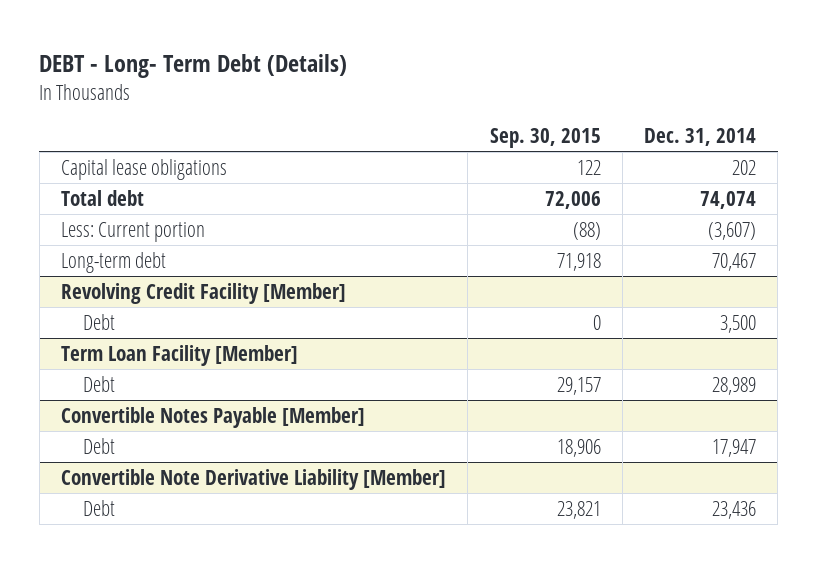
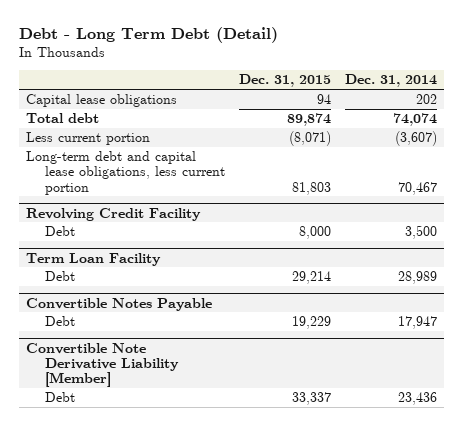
[39,53,348,78] DEBT - Long- Term Debt (Details) -> [18,27,278,44] Debt - Long Term Debt (Detail)
[489,128,601,149] Sep. 30, 2015 -> none
none -> [238,74,331,88] Dec. 31, 2015
[61,221,206,242] Less: Current portion -> [25,131,150,145] Less current portion
[61,251,167,273] Long-term debt -> [25,150,225,195] Long-term debt and capital lease obligations, less current portion
[61,282,347,304] Revolving Credit Facility [Member] -> [25,207,201,221] Revolving Credit Facility
[61,344,299,366] Term Loan Facility [Member] -> [25,252,161,266] Term Loan Facility
[61,406,366,428] Convertible Notes Payable [Member] -> [25,297,212,311] Convertible Notes Payable

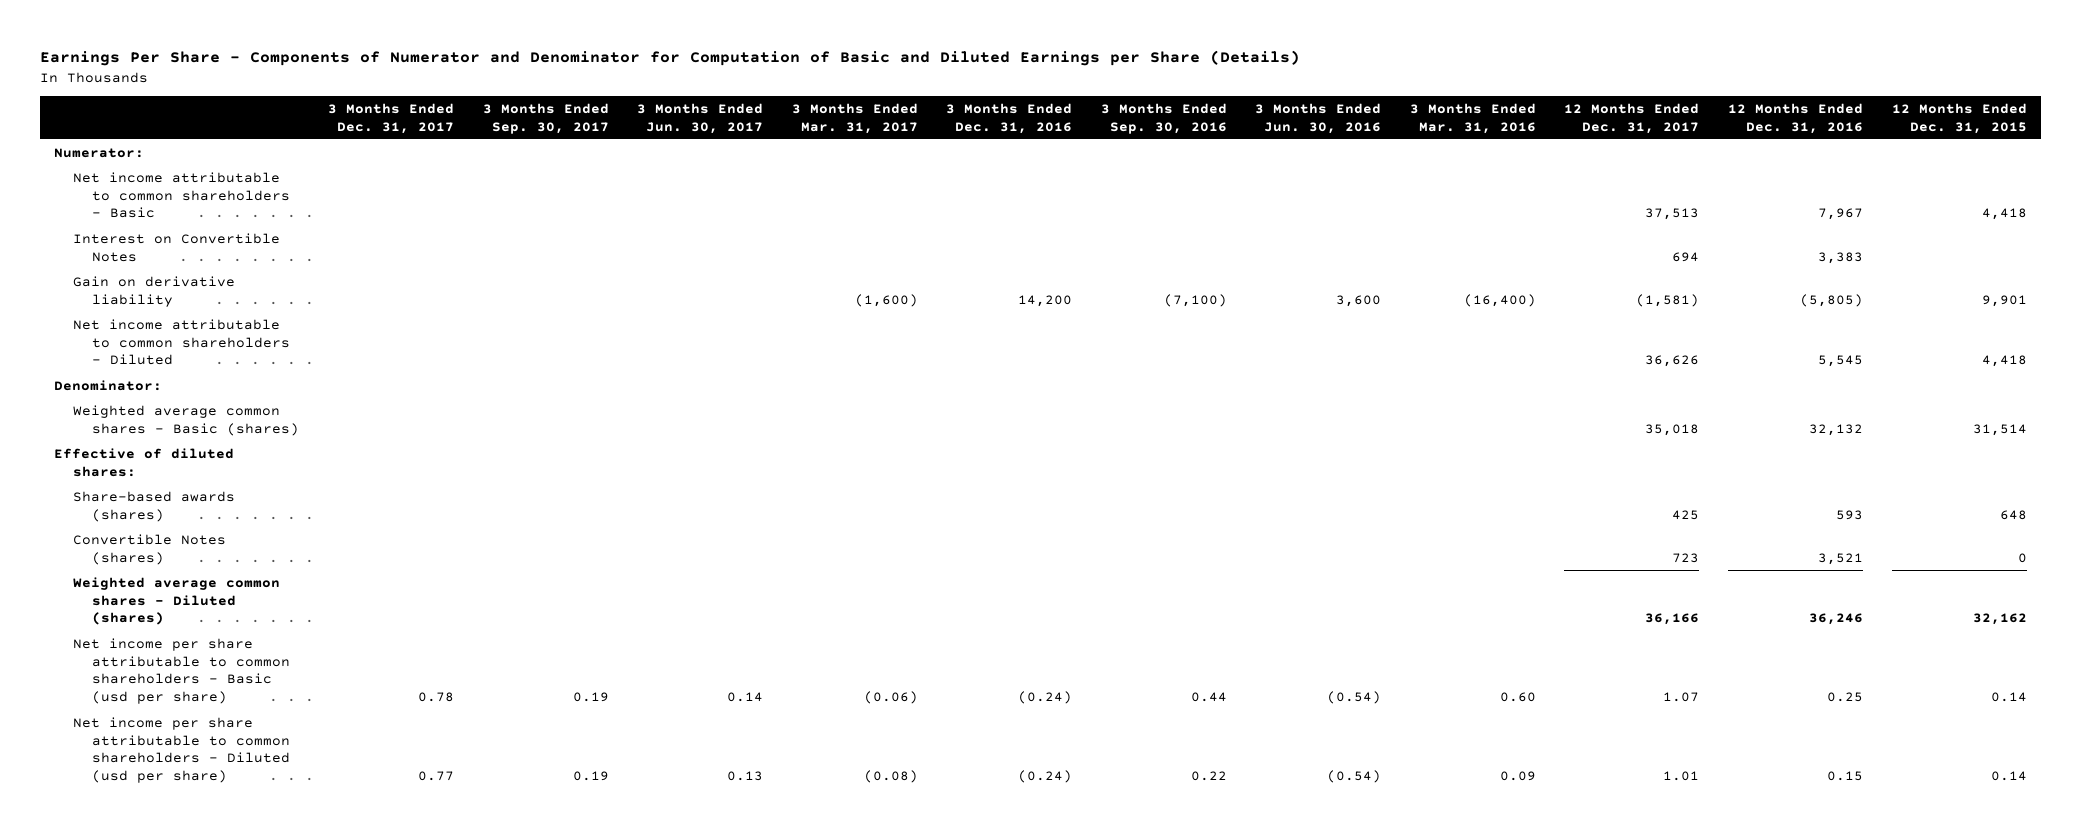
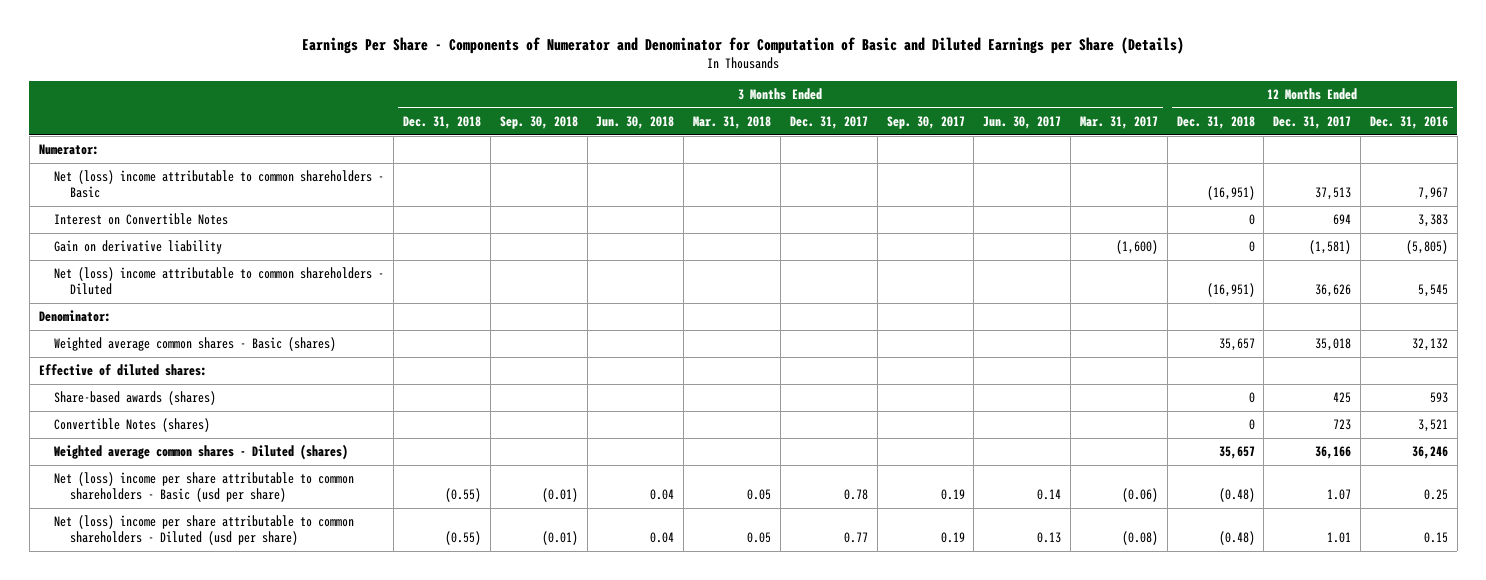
[946,102,1073,134] 3 Months Ended Dec. 31, 2016 -> none
[1100,102,1227,134] 3 Months Ended Sep. 30, 2016 -> none
[1255,102,1382,134] 3 Months Ended Jun. 30, 2016 -> none
[1409,102,1536,134] 3 Months Ended Mar. 31, 2016 -> none
[1891,102,2027,134] 12 Months Ended Dec. 31, 2015 -> none
none -> [403,116,482,130] Dec. 31, 2018
none -> [499,116,578,130] Sep. 30, 2018
none -> [596,116,675,130] Jun. 30, 2018
none -> [693,116,772,130] Mar. 31, 2018
none -> [1176,116,1255,130] Dec. 31, 2018
[73,171,291,219] Net income attributable to common shareholders - Basic -> [54,170,385,199] Net (loss) income attributable to common shareholders - Basic
[73,318,291,366] Net income attributable to common shareholders - Diluted -> [54,267,385,296] Net (loss) income attributable to common shareholders - Diluted
[73,637,291,705] Net income per share attributable to common shareholders - Basic (usd per share) -> [54,472,355,503] Net (loss) income per share attributable to common shareholders - Basic (usd per share)
[73,716,291,784] Net income per share attributable to common shareholders - Diluted (usd per share) -> [54,515,355,546] Net (loss) income per share attributable to common shareholders - Diluted (usd per share)

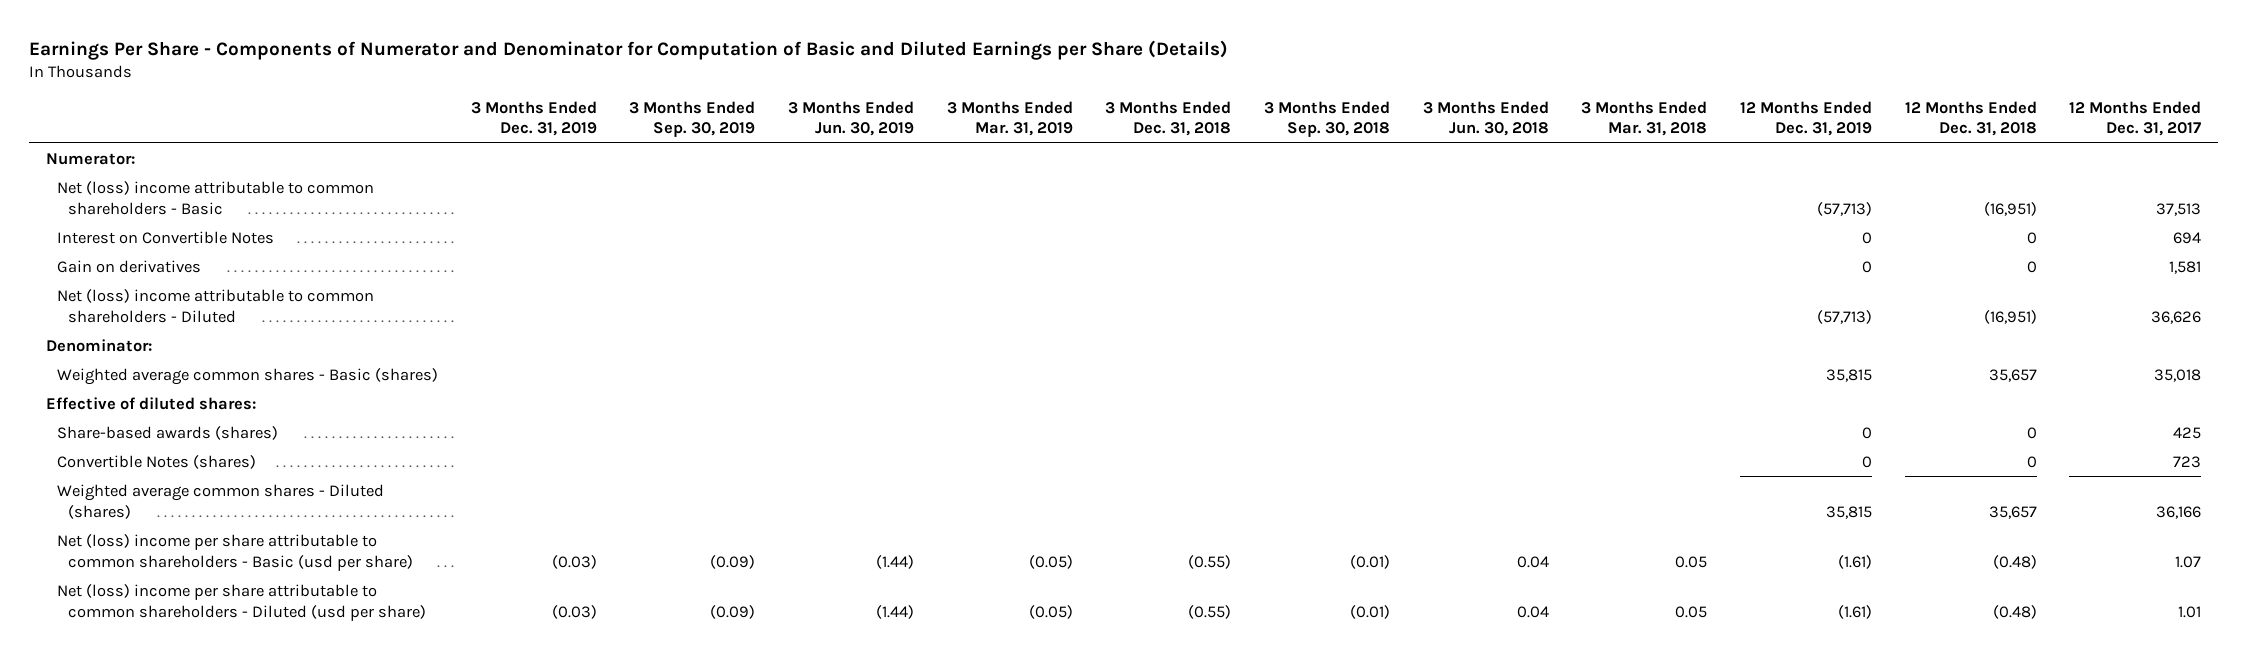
[789,116,868,130] Dec. 31, 2017 -> none
[886,116,965,130] Sep. 30, 2017 -> none
[983,116,1062,130] Jun. 30, 2017 -> none
[1079,116,1158,130] Mar. 31, 2017 -> none
[1369,116,1448,130] Dec. 31, 2016 -> none
none -> [470,100,597,137] 3 Months Ended Dec. 31, 2019
none -> [629,100,756,138] 3 Months Ended Sep. 30, 2019
none -> [788,100,915,137] 3 Months Ended Jun. 30, 2019
none -> [946,100,1073,137] 3 Months Ended Mar. 31, 2019
none -> [1740,100,1873,137] 12 Months Ended Dec. 31, 2019
[54,240,223,255] Gain on derivative liability -> none
none -> [57,259,202,273] Gain on derivatives

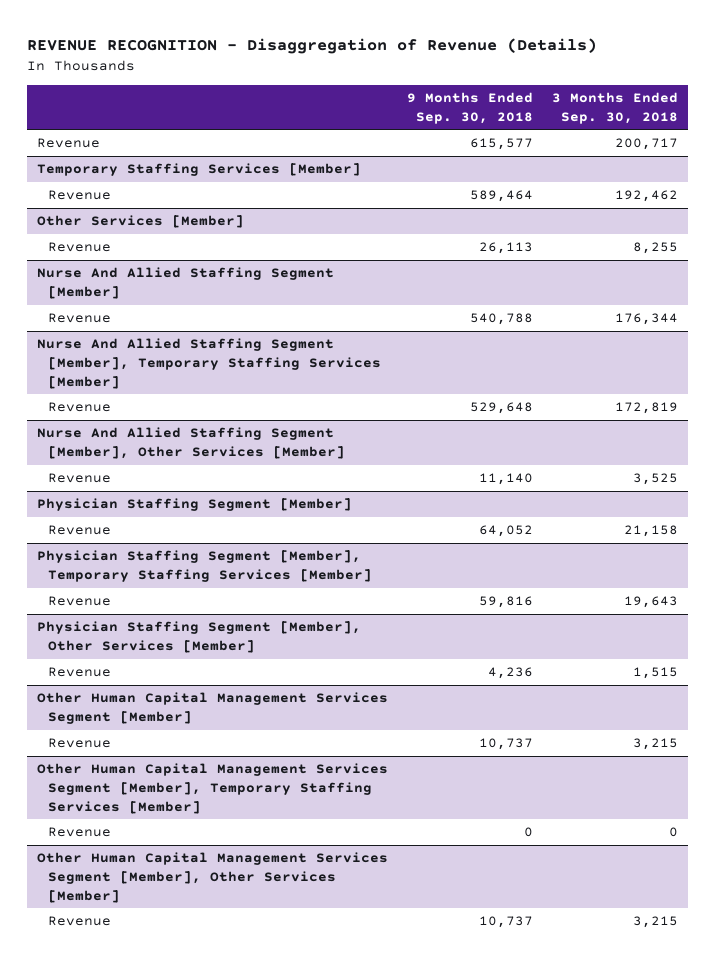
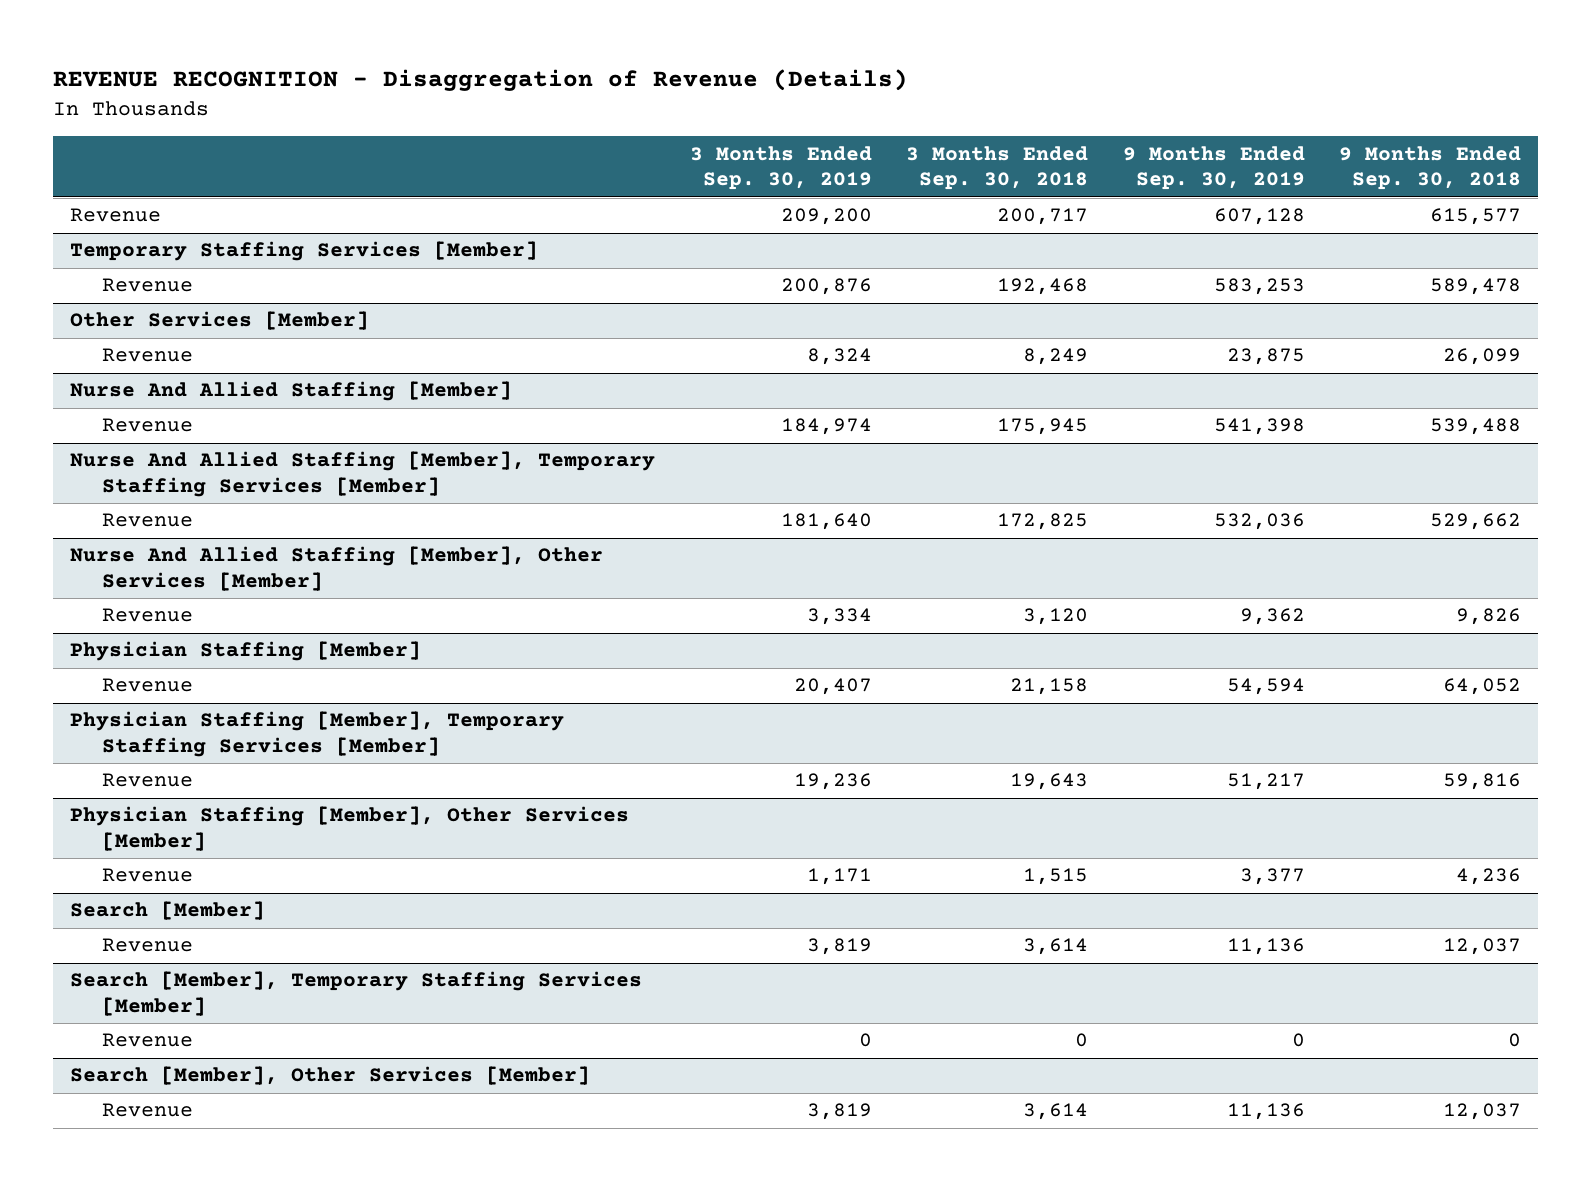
none -> [689,145,872,191] 3 Months Ended Sep. 30, 2019
none -> [1122,145,1305,191] 9 Months Ended Sep. 30, 2019
[470,190,534,203] 589,464 -> [1429,278,1521,296] 589,478
[615,190,679,203] 192,462 -> [997,278,1089,296] 192,468
[479,242,534,255] 26,113 -> [1442,348,1521,366] 26,099
[633,242,679,255] 8,255 -> [1023,348,1089,366] 8,249
[37,267,335,300] Nurse And Allied Staffing Segment [Member] -> [70,381,513,402] Nurse And Allied Staffing [Member]
[470,313,534,326] 540,788 -> [1429,418,1521,436] 539,488
[615,313,679,326] 176,344 -> [997,418,1089,436] 175,945
[37,338,381,389] Nurse And Allied Staffing Segment [Member], Temporary Staffing Services [Member] -> [70,451,656,498] Nurse And Allied Staffing [Member], Temporary Staffing Services [Member]
[470,402,534,415] 529,648 -> [1429,513,1521,531] 529,662
[615,402,679,415] 172,819 -> [997,513,1089,531] 172,825
[37,427,345,460] Nurse And Allied Staffing Segment [Member], Other Services [Member] -> [70,546,604,592] Nurse And Allied Staffing [Member], Other Services [Member]
[479,473,534,486] 11,140 -> [1455,608,1521,626] 9,826
[633,473,679,486] 3,525 -> [1023,608,1089,626] 3,120
[37,498,353,512] Physician Staffing Segment [Member] -> [70,641,422,662] Physician Staffing [Member]
[37,550,372,583] Physician Staffing Segment [Member], Temporary Staffing Services [Member] -> [70,711,565,758] Physician Staffing [Member], Temporary Staffing Services [Member]
[37,621,362,654] Physician Staffing Segment [Member], Other Services [Member] -> [70,806,630,852] Physician Staffing [Member], Other Services [Member]
[37,692,389,725] Other Human Capital Management Services Segment [Member] -> none
[37,763,389,814] Other Human Capital Management Services Segment [Member], Temporary Staffing Services [Member] -> none
none -> [70,901,266,921] Search [Member]
[479,738,534,751] 10,737 -> [1442,938,1521,956] 12,037
[633,738,679,751] 3,215 -> [1023,938,1089,956] 3,614
none -> [70,971,643,1017] Search [Member], Temporary Staffing Services [Member]
[37,852,389,903] Other Human Capital Management Services Segment [Member], Other Services [Member] -> none
none -> [70,1066,591,1086] Search [Member], Other Services [Member]
[479,916,534,929] 10,737 -> [1442,1103,1521,1121] 12,037
[633,916,679,929] 3,215 -> [1023,1103,1089,1121] 3,614

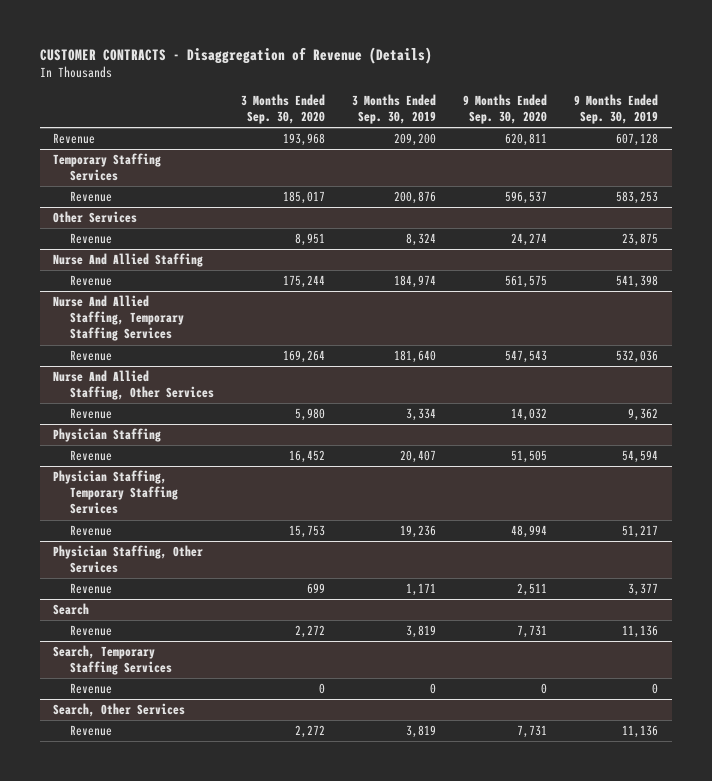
[53,69,909,92] REVENUE RECOGNITION - Disaggregation of Revenue (Details) -> [39,46,432,64] CUSTOMER CONTRACTS - Disaggregation of Revenue (Details)
[906,145,1089,191] 3 Months Ended Sep. 30, 2018 -> none
[1338,145,1521,191] 9 Months Ended Sep. 30, 2018 -> none
none -> [241,93,326,124] 3 Months Ended Sep. 30, 2020
none -> [463,93,548,124] 9 Months Ended Sep. 30, 2020
[70,241,539,262] Temporary Staffing Services [Member] -> [53,153,162,182] Temporary Staffing Services
[70,311,370,331] Other Services [Member] -> [53,211,138,224] Other Services
[70,381,513,402] Nurse And Allied Staffing [Member] -> [53,253,204,268] Nurse And Allied Staffing
[70,451,656,498] Nurse And Allied Staffing [Member], Temporary Staffing Services [Member] -> [53,295,184,342] Nurse And Allied Staffing, Temporary Staffing Services
[70,546,604,592] Nurse And Allied Staffing [Member], Other Services [Member] -> [53,370,214,401] Nurse And Allied Staffing, Other Services
[70,641,422,662] Physician Staffing [Member] -> [53,428,162,443] Physician Staffing
[70,711,565,758] Physician Staffing [Member], Temporary Staffing Services [Member] -> [53,470,178,515] Physician Staffing, Temporary Staffing Services
[70,806,630,852] Physician Staffing [Member], Other Services [Member] -> [53,545,204,574] Physician Staffing, Other Services
[70,901,266,921] Search [Member] -> [53,603,90,616] Search
[70,971,643,1017] Search [Member], Temporary Staffing Services [Member] -> [53,645,172,676] Search, Temporary Staffing Services
[70,1066,591,1086] Search [Member], Other Services [Member] -> [53,703,186,718] Search, Other Services

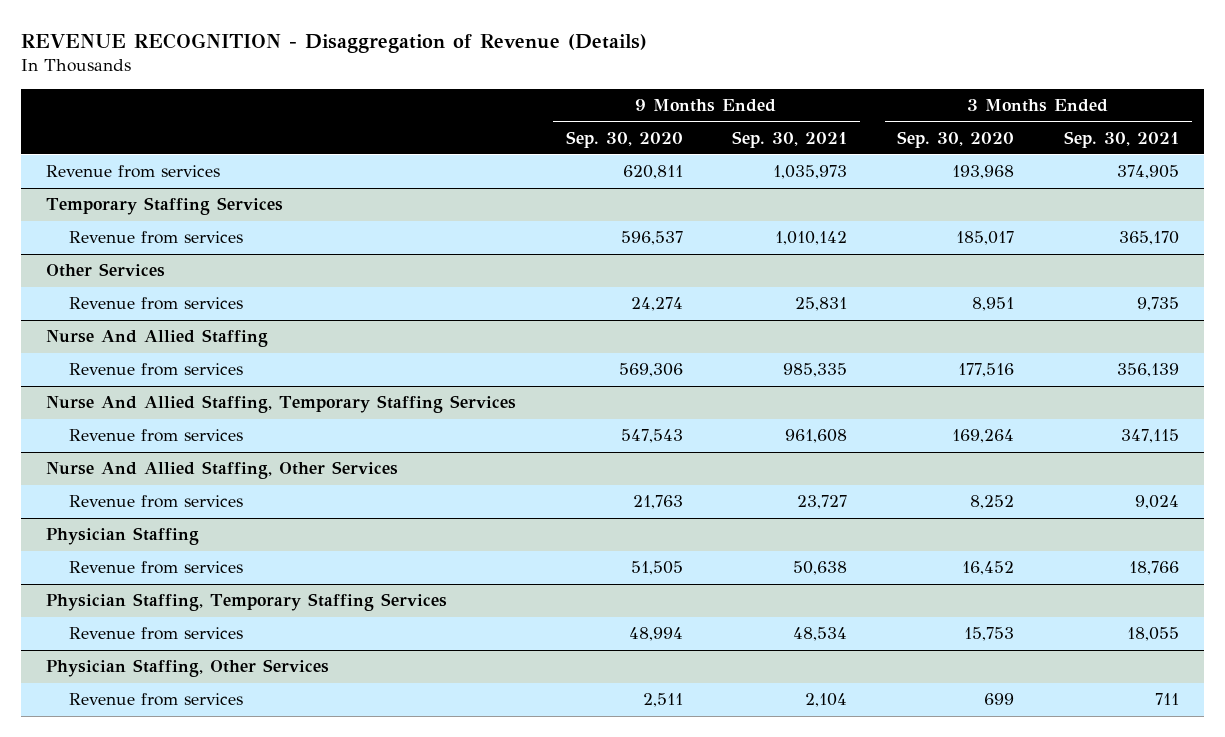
[39,46,432,64] CUSTOMER CONTRACTS - Disaggregation of Revenue (Details) -> [20,32,647,53] REVENUE RECOGNITION - Disaggregation of Revenue (Details)
[352,93,437,124] 3 Months Ended Sep. 30, 2019 -> none
[574,93,659,124] 9 Months Ended Sep. 30, 2019 -> none
none -> [732,130,848,148] Sep. 30, 2021
none -> [1064,130,1180,148] Sep. 30, 2021
[53,133,96,145] Revenue -> [45,165,220,179] Revenue from services
[69,191,112,203] Revenue -> [68,231,243,245] Revenue from services
[69,233,112,245] Revenue -> [68,297,243,311] Revenue from services
[69,275,112,287] Revenue -> [68,363,243,377] Revenue from services
[283,275,326,289] 175,244 -> [958,363,1015,378] 177,516
[505,275,548,289] 561,575 -> [618,363,683,378] 569,306
[69,350,112,362] Revenue -> [68,429,243,443] Revenue from services
[69,408,112,420] Revenue -> [68,495,243,509] Revenue from services
[295,408,326,422] 5,980 -> [970,495,1015,510] 8,252
[511,408,548,422] 14,032 -> [632,495,683,510] 21,763
[69,450,112,462] Revenue -> [68,561,243,575] Revenue from services
[69,525,112,537] Revenue -> [68,627,243,641] Revenue from services
[53,603,90,616] Search -> none
[69,625,112,637] Revenue -> none
[53,645,172,676] Search, Temporary Staffing Services -> none
[69,683,112,695] Revenue -> none
[53,703,186,718] Search, Other Services -> none
[69,725,112,737] Revenue -> none
[69,583,112,595] Revenue -> [68,693,243,707] Revenue from services

